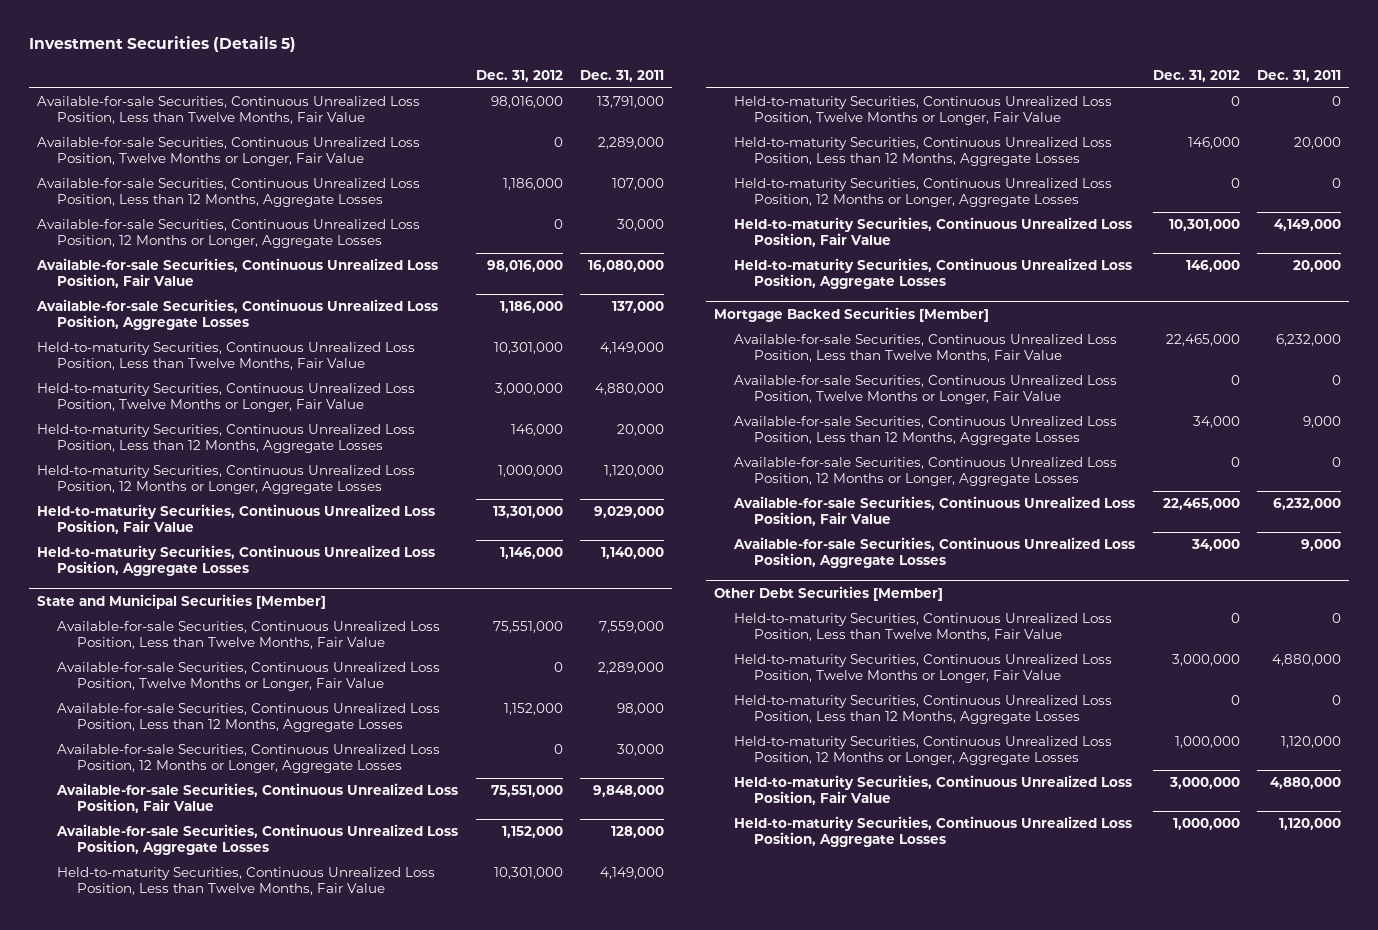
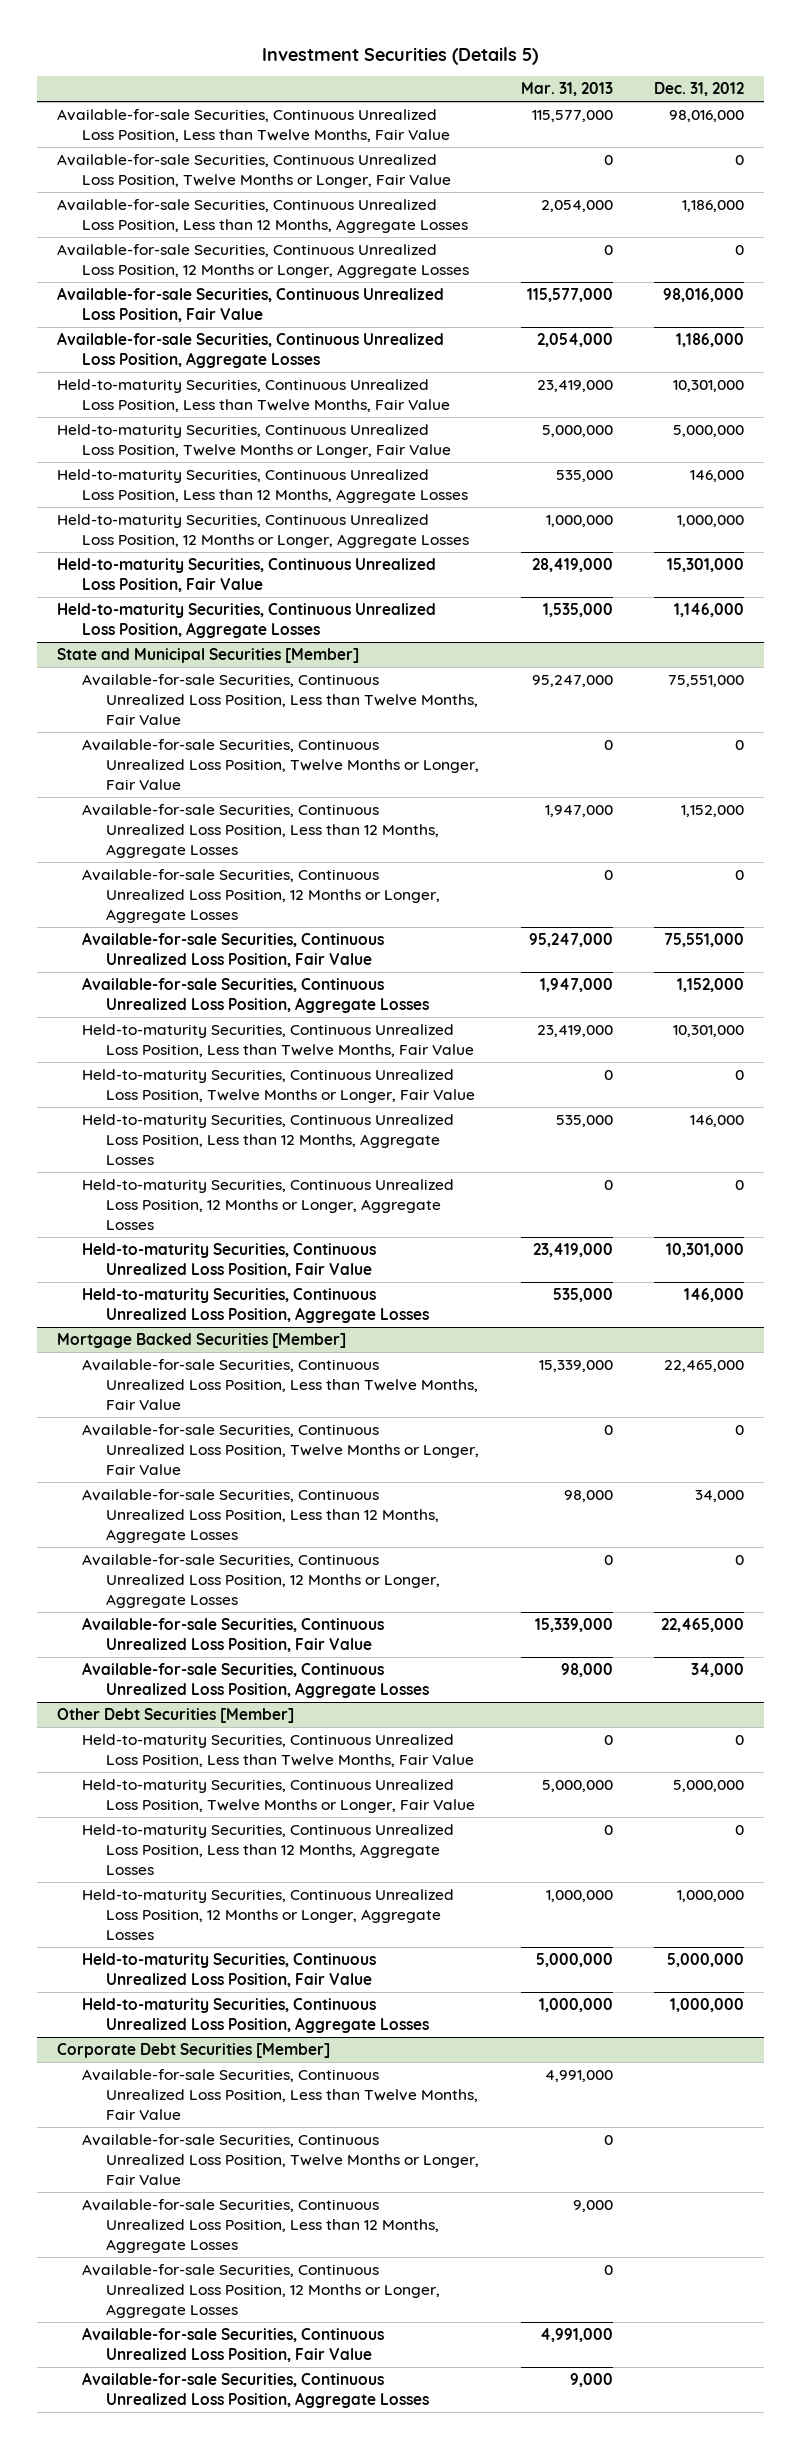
[579,69,664,82] Dec. 31, 2011 -> none
none -> [520,82,613,97] Mar. 31, 2013
[494,383,563,396] 3,000,000 -> [672,425,744,438] 5,000,000
[492,506,563,519] 13,301,000 -> [666,558,744,573] 15,301,000
[1171,654,1240,667] 3,000,000 -> [672,1780,744,1793] 5,000,000
[1168,777,1240,790] 3,000,000 -> [666,1953,744,1968] 5,000,000
none -> [57,2043,331,2059] Corporate Debt Securities [Member]
none -> [81,2069,479,2120] Available-for-sale Securities, Continuous Unrealized Loss Position, Less than Twelve Months, Fair Value
none -> [81,2134,480,2185] Available-for-sale Securities, Continuous Unrealized Loss Position, Twelve Months or Longer, Fair Value
none -> [81,2199,440,2253] Available-for-sale Securities, Continuous Unrealized Loss Position, Less than 12 Months, Aggregate Losses
none -> [81,2264,441,2318] Available-for-sale Securities, Continuous Unrealized Loss Position, 12 Months or Longer, Aggregate Losses
none -> [81,2327,384,2362] Available-for-sale Securities, Continuous Unrealized Loss Position, Fair Value
none -> [81,2372,430,2408] Available-for-sale Securities, Continuous Unrealized Loss Position, Aggregate Losses

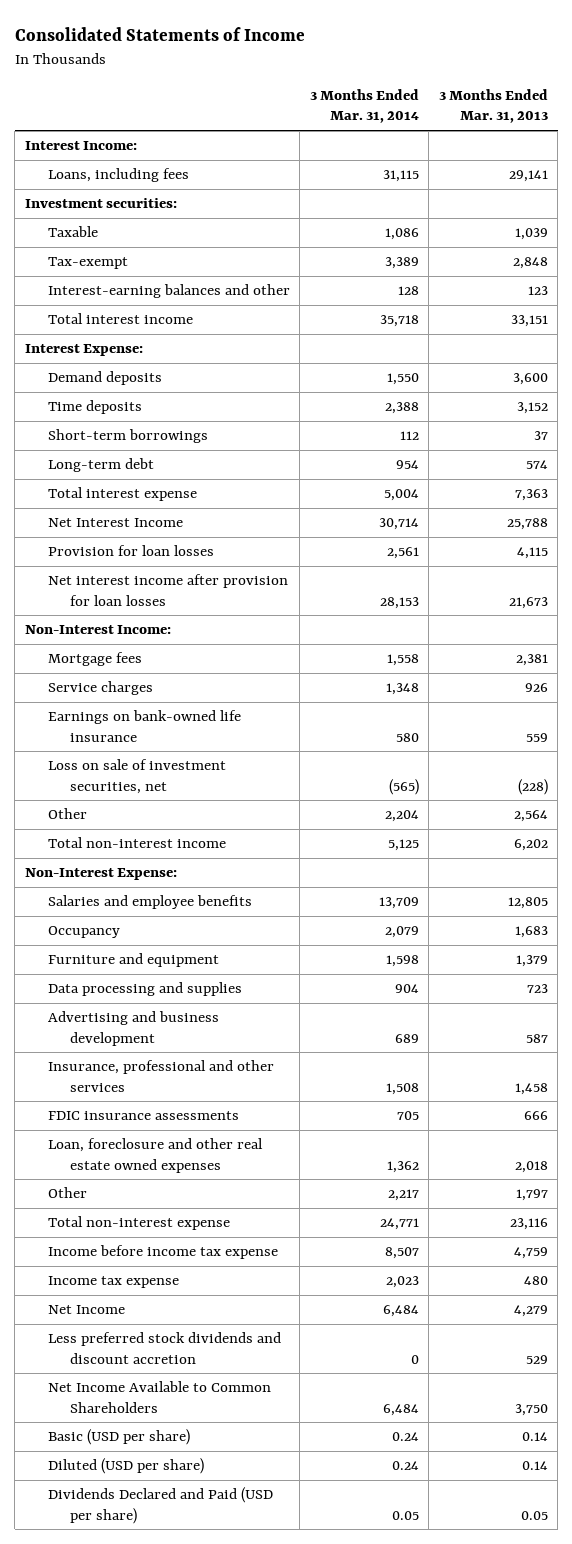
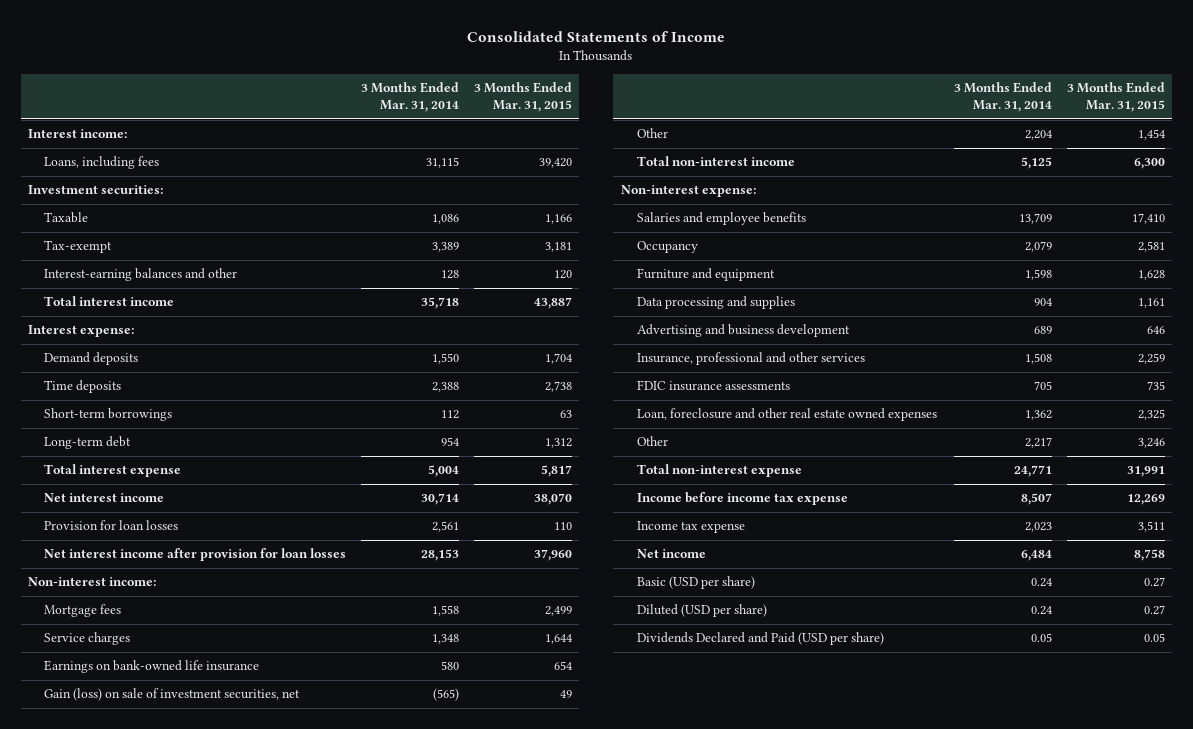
[438,89,548,124] 3 Months Ended Mar. 31, 2013 -> none
none -> [473,82,572,113] 3 Months Ended Mar. 31, 2015
[24,141,137,151] Interest Income: -> [28,129,128,139] Interest income:
[24,344,143,357] Interest Expense: -> [28,325,135,338] Interest expense:
[47,518,183,528] Net Interest Income -> [44,493,165,503] Net interest income
[24,625,171,635] Non-Interest Income: -> [28,577,157,587] Non-interest income:
[47,759,226,794] Loss on sale of investment securities, net -> [44,688,301,702] Gain (loss) on sale of investment securities, net
[24,868,177,881] Non-Interest Expense: -> [620,185,756,198] Non-interest expense:
[47,1332,281,1364] Less preferred stock dividends and discount accretion -> none
[47,1381,271,1413] Net Income Available to Common Shareholders -> none
[47,1305,125,1315] Net Income -> [636,549,706,559] Net income

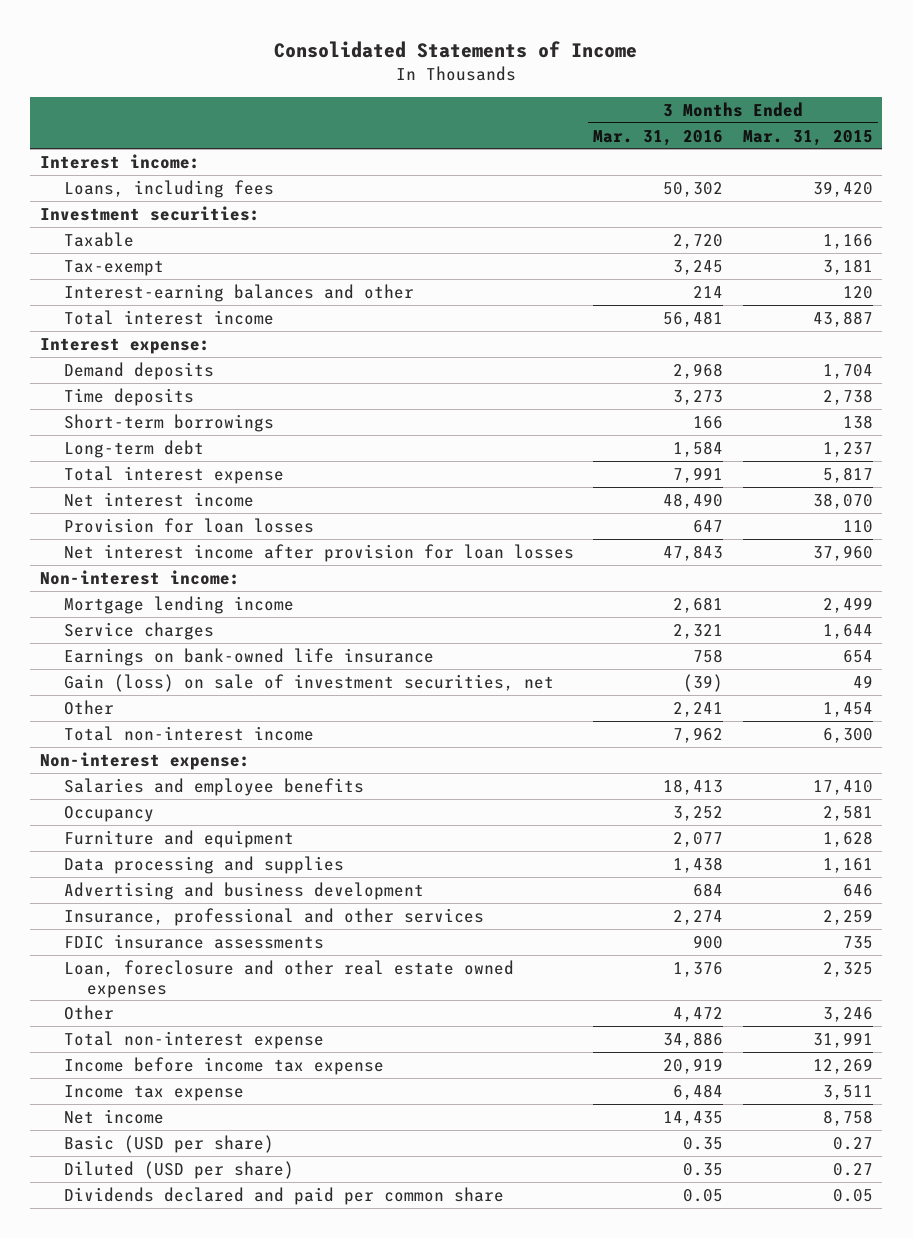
[361,82,460,113] 3 Months Ended Mar. 31, 2014 -> none
none -> [593,129,724,146] Mar. 31, 2016
[559,410,572,419] 63 -> [842,414,873,429] 138
[544,438,572,449] 1,312 -> [822,441,873,457] 1,237
[44,604,122,618] Mortgage fees -> [63,595,294,614] Mortgage lending income
[636,632,884,646] Dividends Declared and Paid (USD per share) -> [63,1186,504,1205] Dividends declared and paid per common share

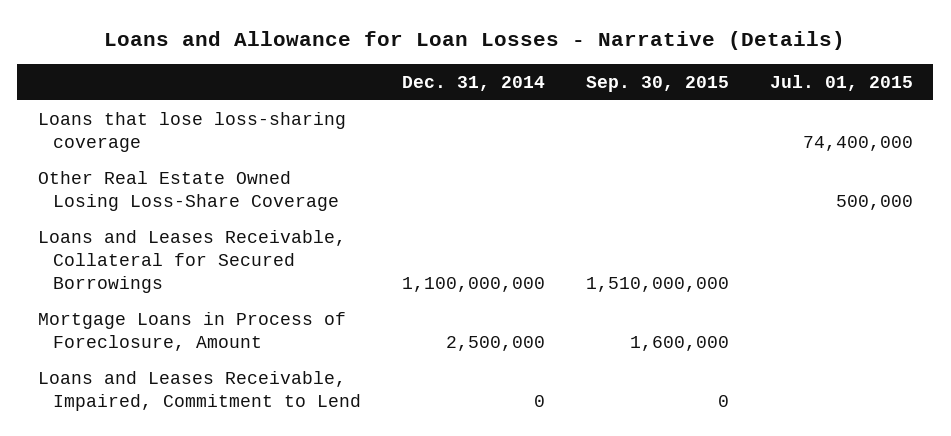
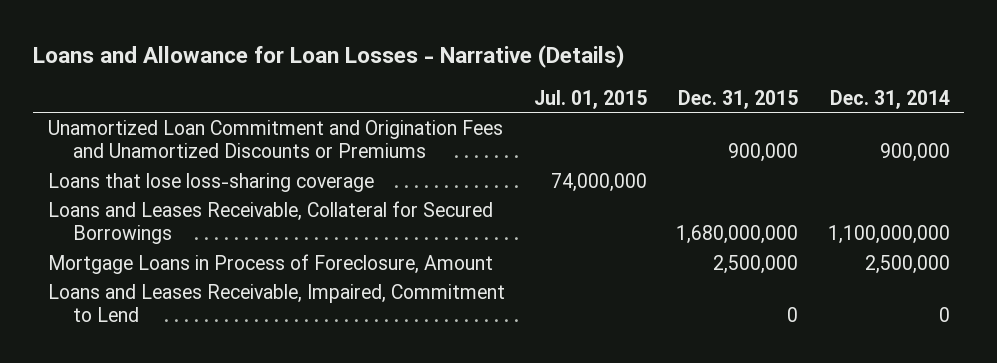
[585,75,729,92] Sep. 30, 2015 -> none
none -> [678,89,799,109] Dec. 31, 2015
[37,170,339,211] Other Real Estate Owned Losing Loss-Share Coverage -> none
none -> [47,119,503,159] Unamortized Loan Commitment and Origination Fees and Unamortized Discounts or Premiums
[802,135,913,151] 74,400,000 -> [551,172,648,192] 74,000,000

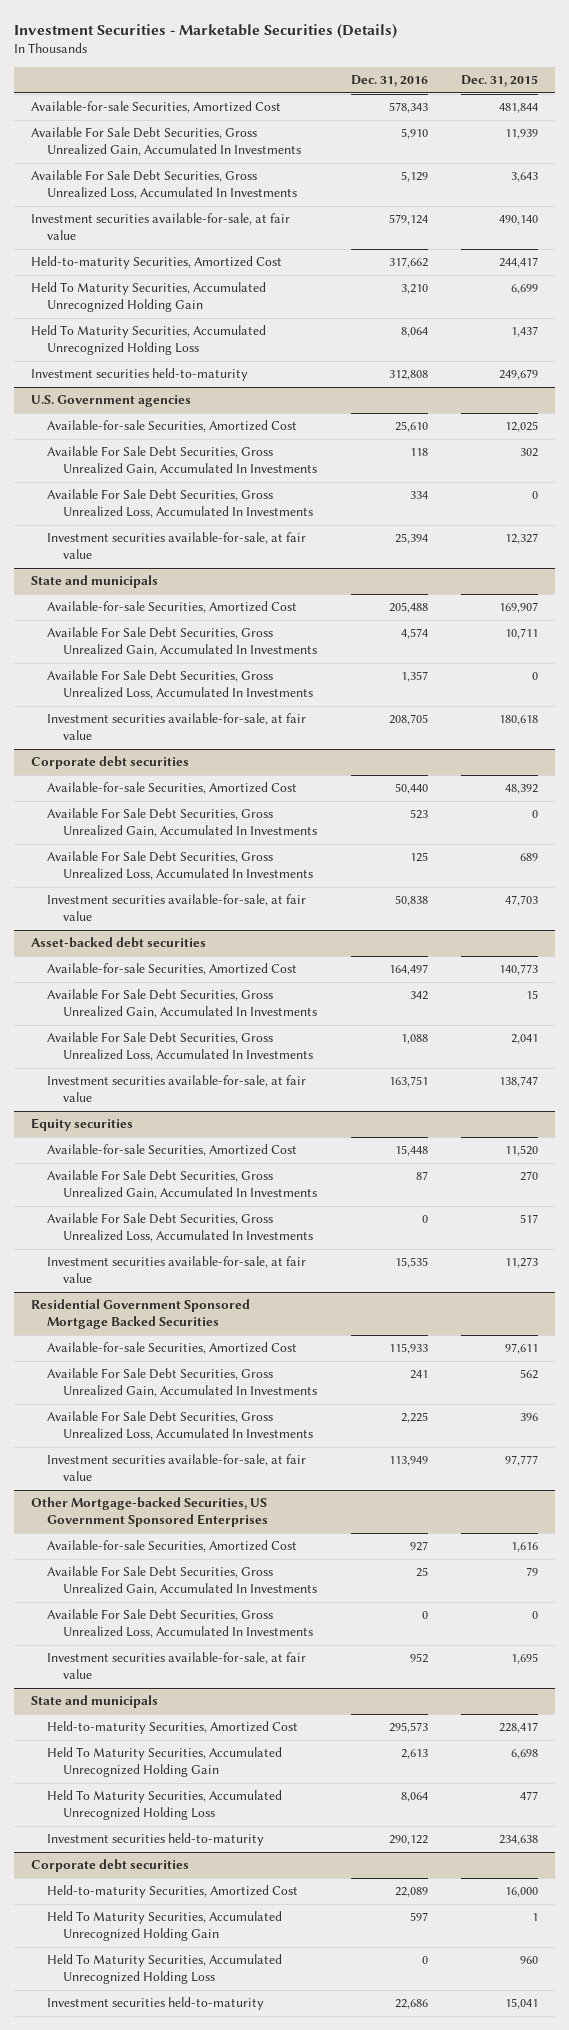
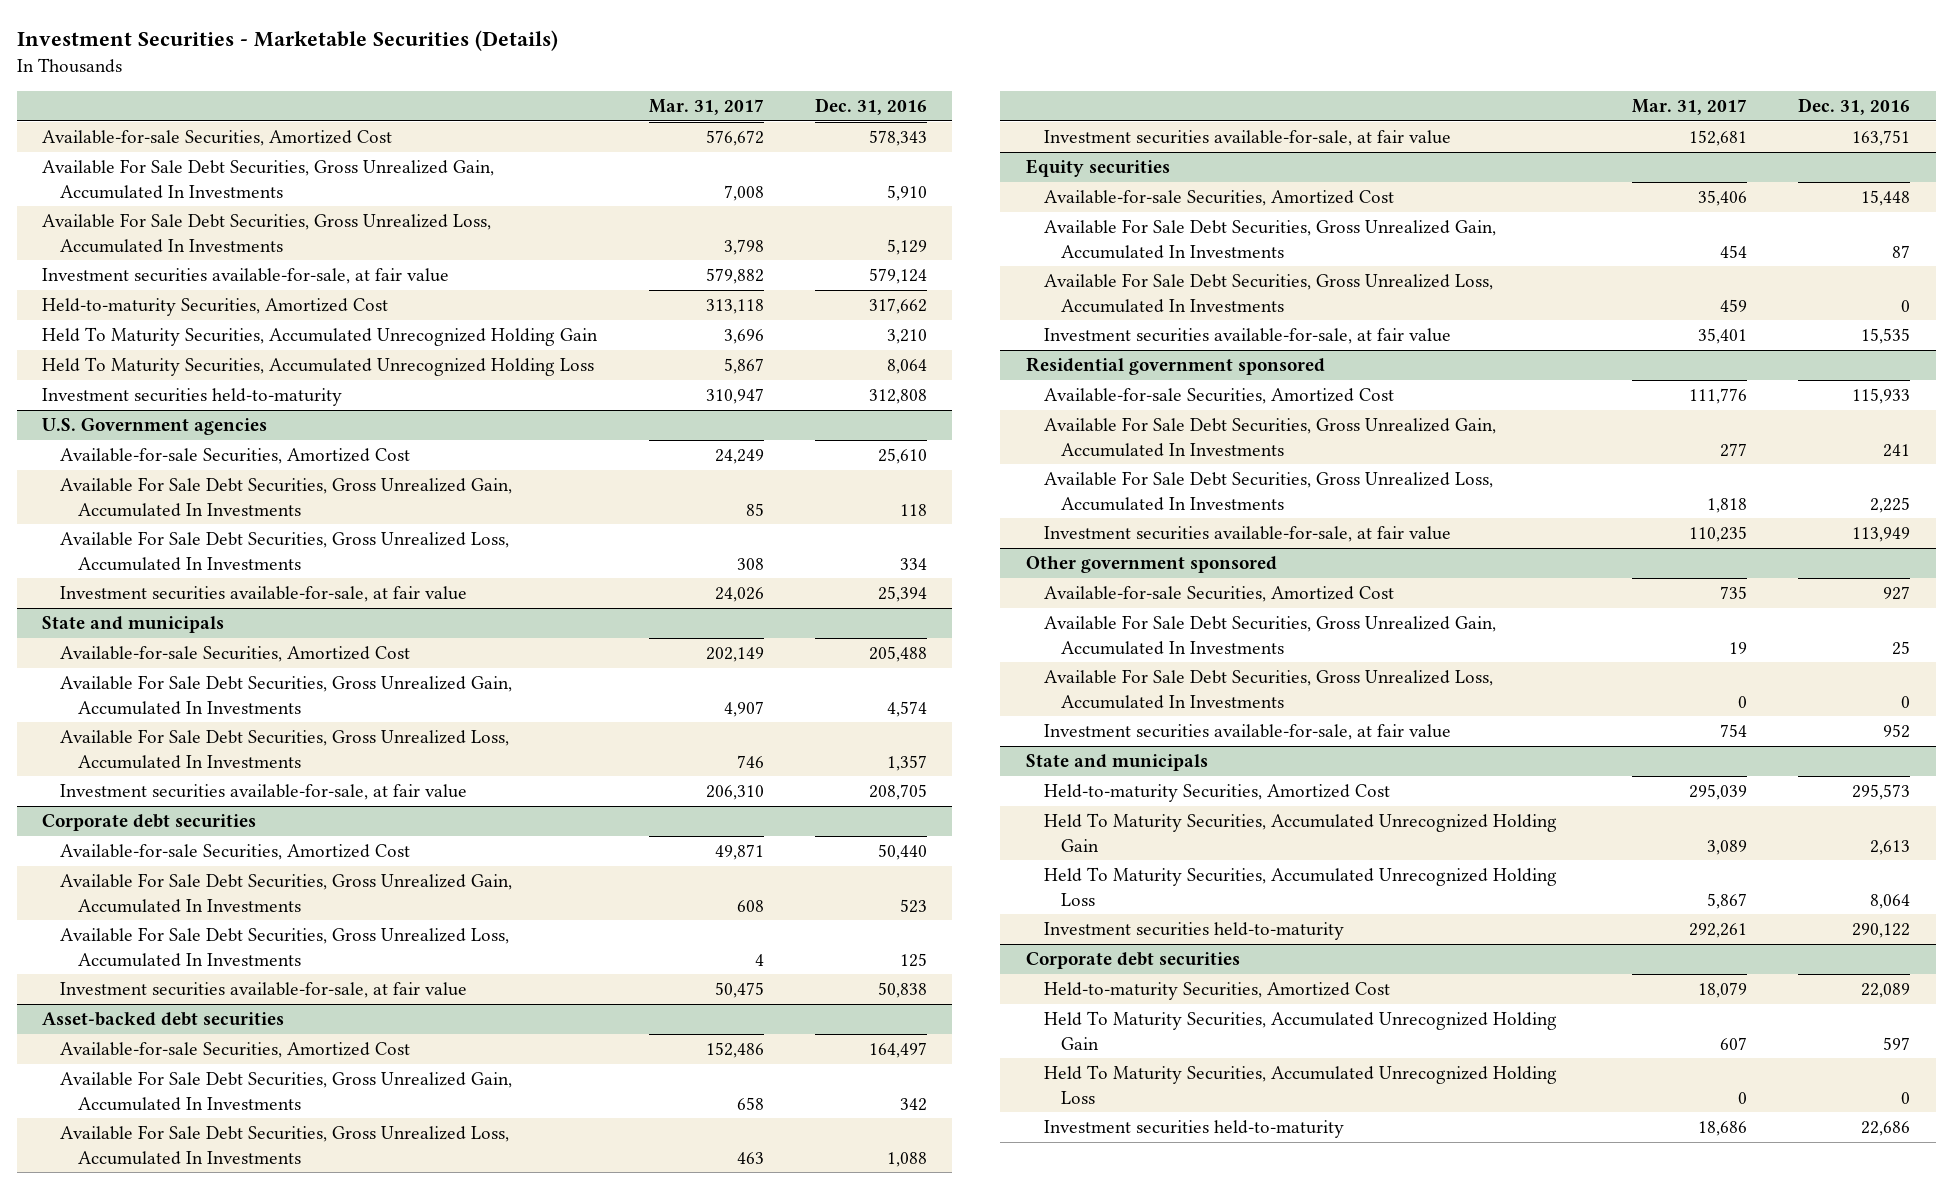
[461,74,539,87] Dec. 31, 2015 -> none
none -> [648,98,764,115] Mar. 31, 2017
[31,1299,251,1330] Residential Government Sponsored Mortgage Backed Securities -> [1025,356,1325,375] Residential government sponsored
[31,1497,269,1528] Other Mortgage-backed Securities, US Government Sponsored Enterprises -> [1025,555,1277,573] Other government sponsored

